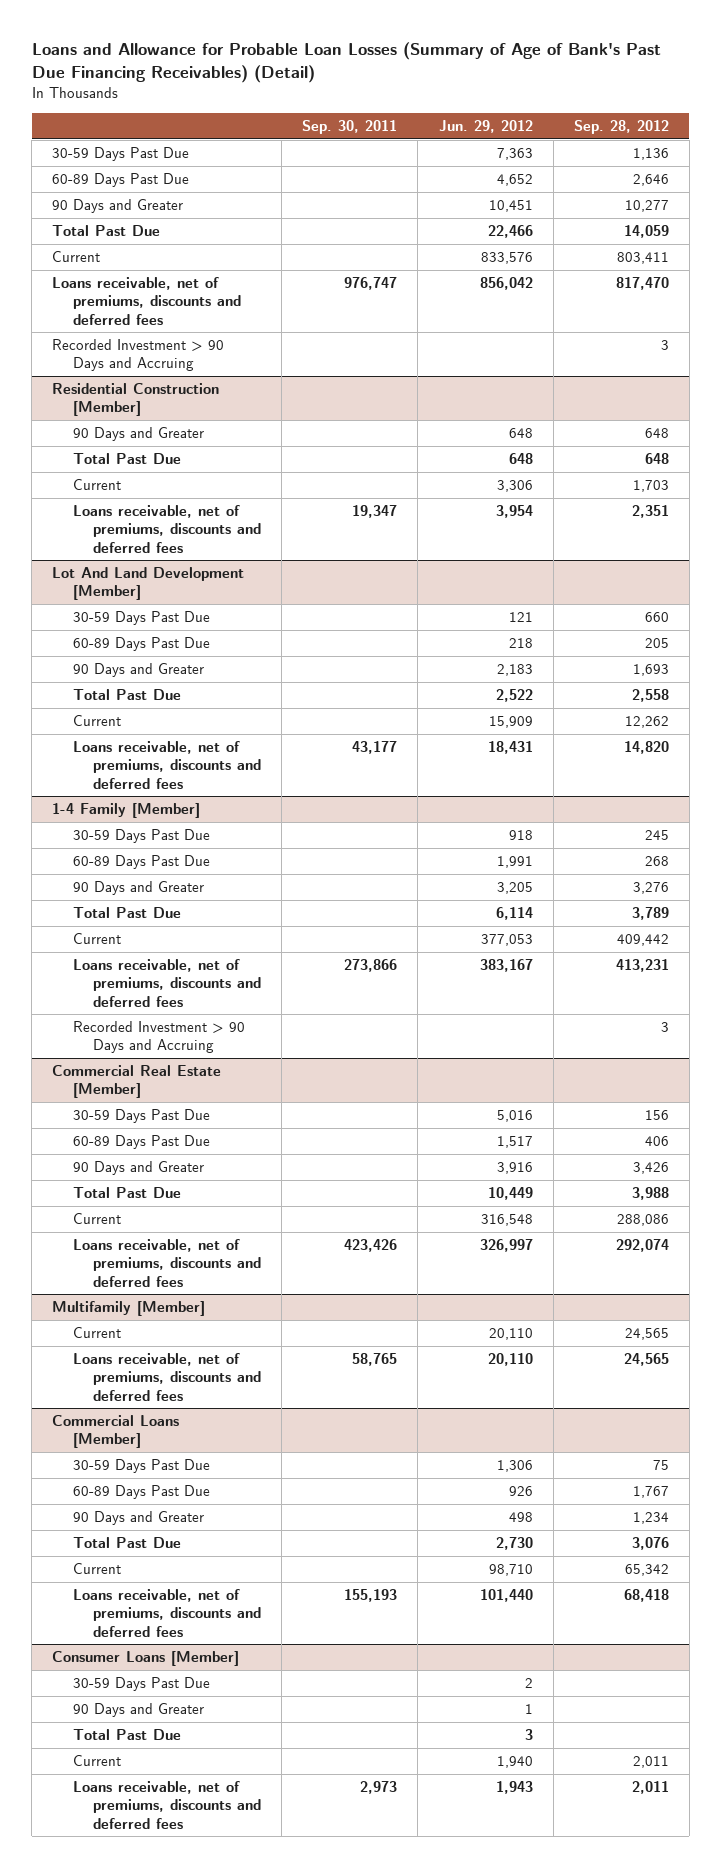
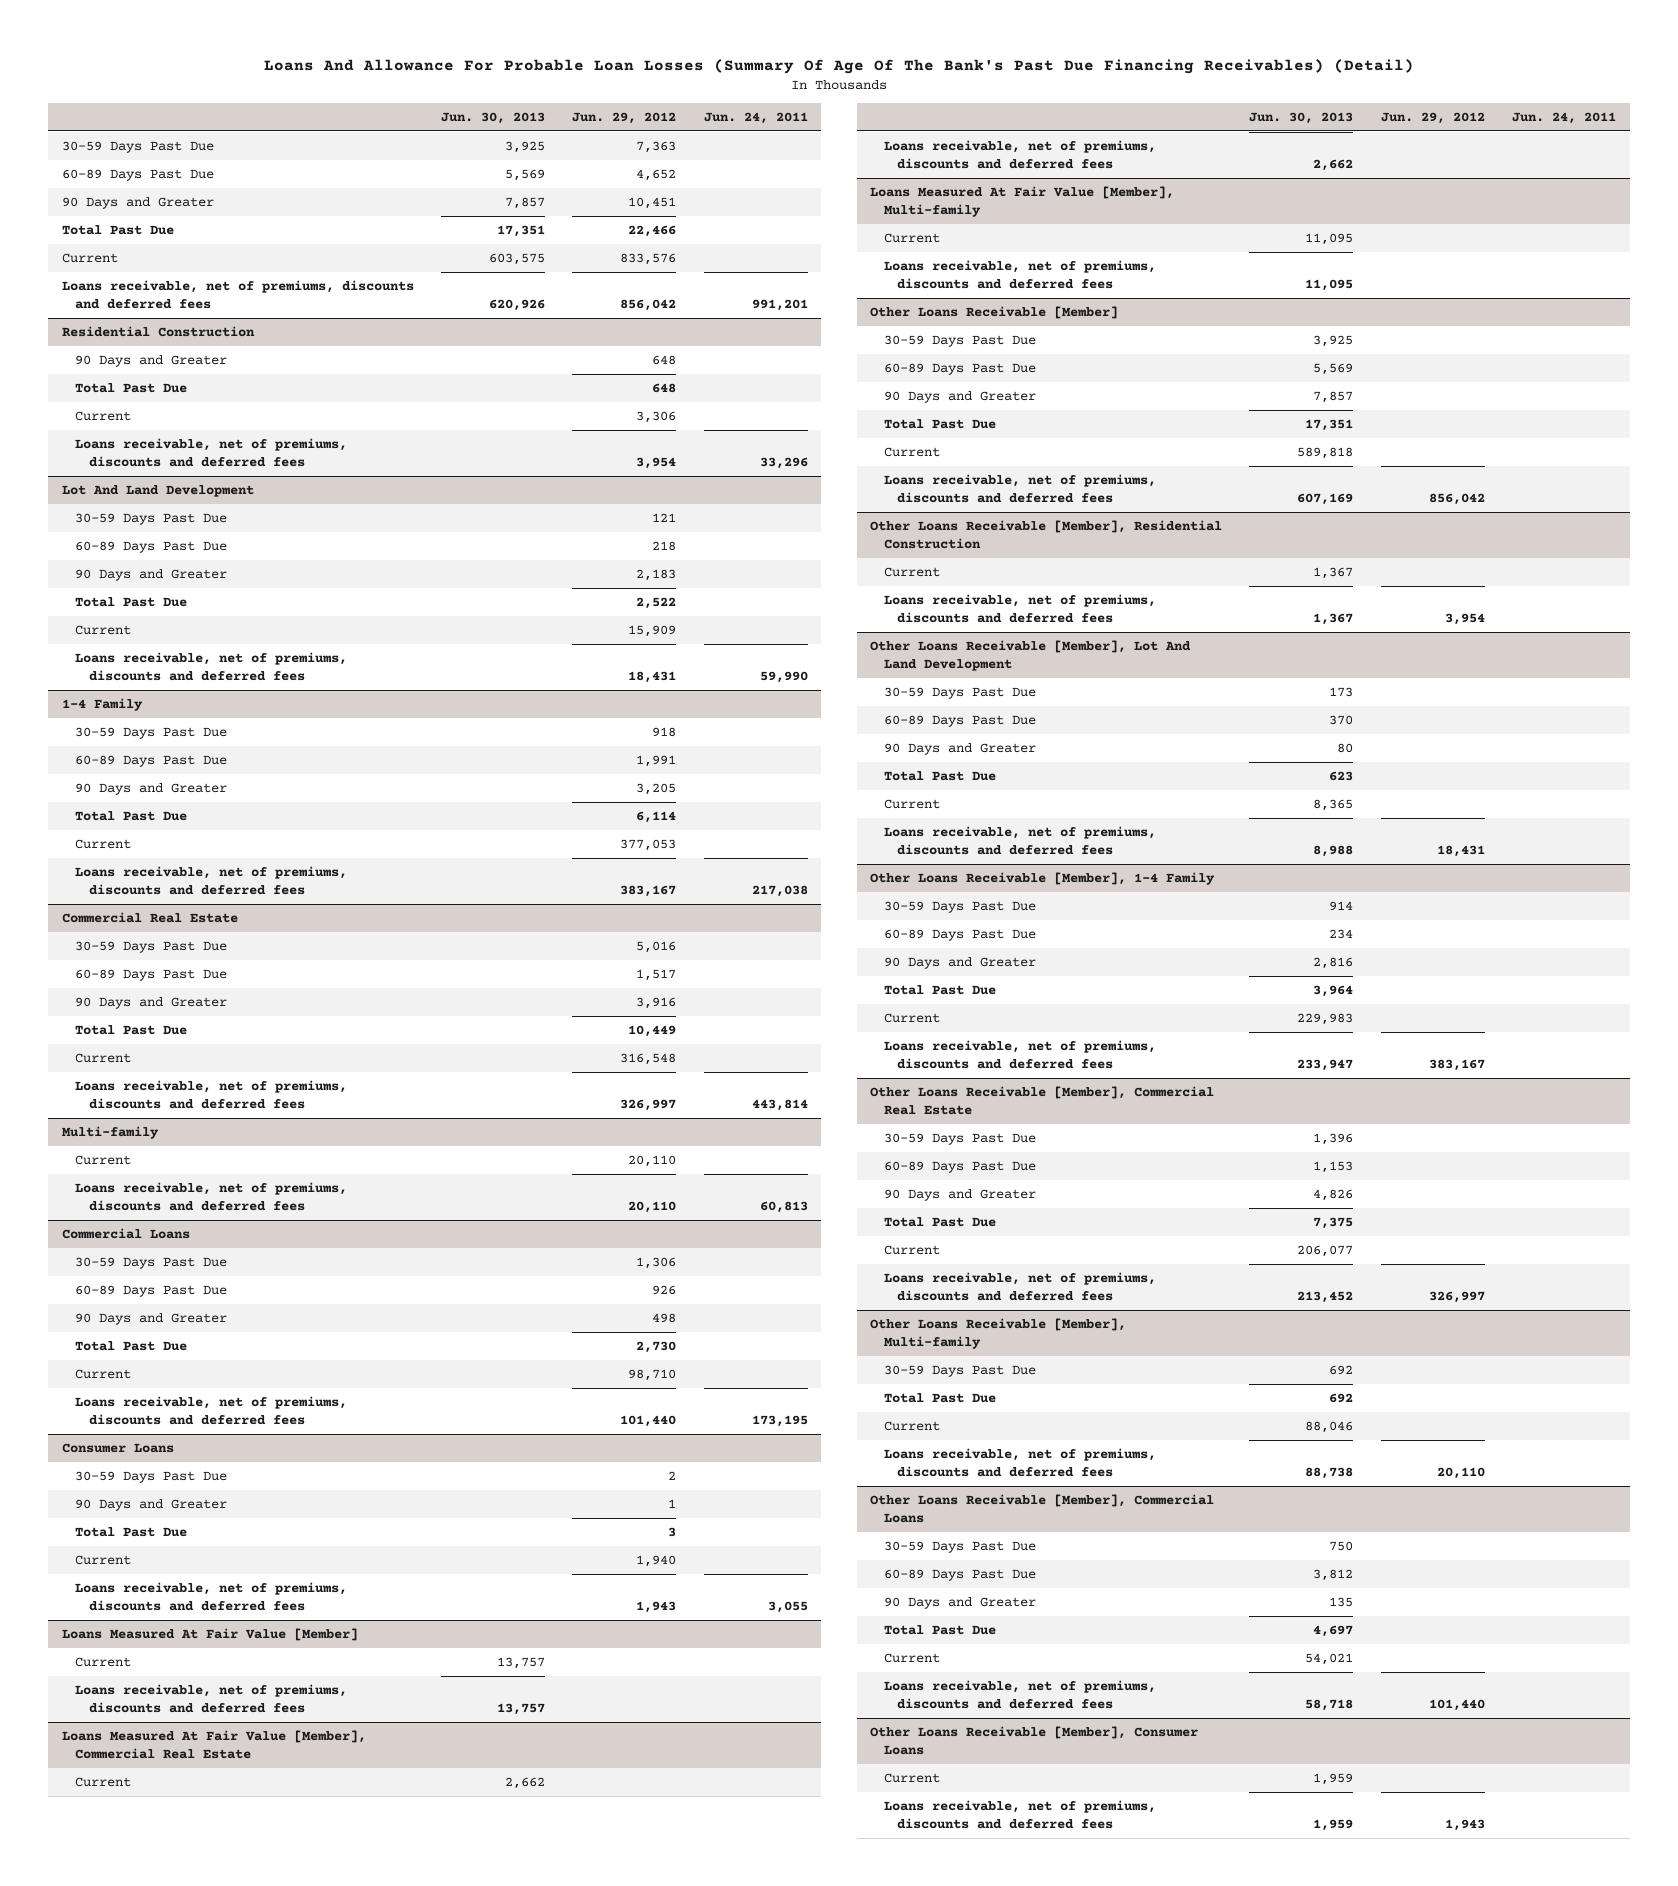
[31,41,661,84] Loans and Allowance for Probable Loan Losses (Summary of Age of Bank's Past Due Financing Receivables) (Detail) -> [263,58,1414,74] Loans And Allowance For Probable Loan Losses (Summary Of Age Of The Bank's Past Due Financing Receivables) (Detail)
[302,120,398,135] Sep. 30, 2011 -> none
[573,120,669,135] Sep. 28, 2012 -> none
none -> [441,112,546,125] Jun. 30, 2013
none -> [703,112,808,125] Jun. 24, 2011
[52,339,225,372] Recorded Investment > 90 Days and Accruing -> none
[52,383,220,417] Residential Construction [Member] -> [61,326,255,338] Residential Construction
[52,567,245,601] Lot And Land Development [Member] -> [61,485,254,498] Lot And Land Development
[52,803,201,819] 1-4 Family [Member] -> [61,698,143,712] 1-4 Family
[72,1021,245,1054] Recorded Investment > 90 Days and Accruing -> none
[52,1065,222,1099] Commercial Real Estate [Member] -> [61,912,238,924] Commercial Real Estate
[52,1301,206,1317] Multifamily [Member] -> [61,1126,159,1140] Multi-family
[52,1415,180,1449] Commercial Loans [Member] -> [61,1228,190,1240] Commercial Loans
[52,1651,240,1667] Consumer Loans [Member] -> [61,1443,174,1454] Consumer Loans
none -> [61,1628,358,1642] Loans Measured At Fair Value [Member]
none -> [75,1657,132,1668] Current
none -> [75,1684,348,1713] Loans receivable, net of premiums, discounts and deferred fees
none -> [61,1730,366,1759] Loans Measured At Fair Value [Member], Commercial Real Estate
none -> [75,1777,132,1788] Current
none -> [883,140,1156,169] Loans receivable, net of premiums, discounts and deferred fees
none -> [870,186,1175,217] Loans Measured At Fair Value [Member], Multi-family
none -> [883,233,940,244] Current
none -> [883,260,1156,289] Loans receivable, net of premiums, discounts and deferred fees
none -> [870,306,1119,320] Other Loans Receivable [Member]
none -> [883,335,1036,348] 30-59 Days Past Due
none -> [883,363,1036,376] 60-89 Days Past Due
none -> [883,391,1036,404] 90 Days and Greater
none -> [883,419,996,430] Total Past Due
none -> [883,447,940,458] Current
none -> [883,474,1156,503] Loans receivable, net of premiums, discounts and deferred fees
none -> [870,520,1223,549] Other Loans Receivable [Member], Residential Construction
none -> [883,567,940,578] Current
none -> [883,594,1156,623] Loans receivable, net of premiums, discounts and deferred fees
none -> [870,640,1192,671] Other Loans Receivable [Member], Lot And Land Development
none -> [883,687,1036,700] 30-59 Days Past Due
none -> [883,715,1036,728] 60-89 Days Past Due
none -> [883,743,1036,756] 90 Days and Greater
none -> [883,771,996,782] Total Past Due
none -> [883,799,940,810] Current
none -> [883,826,1156,855] Loans receivable, net of premiums, discounts and deferred fees
none -> [870,872,1216,886] Other Loans Receivable [Member], 1-4 Family
none -> [883,901,1036,914] 30-59 Days Past Due
none -> [883,929,1036,942] 60-89 Days Past Due
none -> [883,957,1036,970] 90 Days and Greater
none -> [883,985,996,996] Total Past Due
none -> [883,1013,940,1024] Current
none -> [883,1040,1156,1069] Loans receivable, net of premiums, discounts and deferred fees
none -> [870,1086,1215,1115] Other Loans Receivable [Member], Commercial Real Estate
none -> [883,1133,1036,1146] 30-59 Days Past Due
none -> [883,1161,1036,1174] 60-89 Days Past Due
none -> [883,1189,1036,1202] 90 Days and Greater
none -> [883,1217,996,1228] Total Past Due
none -> [883,1245,940,1256] Current
none -> [883,1272,1156,1301] Loans receivable, net of premiums, discounts and deferred fees
none -> [870,1318,1127,1349] Other Loans Receivable [Member], Multi-family
none -> [883,1365,1036,1378] 30-59 Days Past Due
none -> [883,1393,996,1404] Total Past Due
none -> [883,1421,940,1432] Current
none -> [883,1448,1156,1477] Loans receivable, net of premiums, discounts and deferred fees
none -> [870,1494,1215,1523] Other Loans Receivable [Member], Commercial Loans
none -> [883,1541,1036,1554] 30-59 Days Past Due
none -> [883,1569,1036,1582] 60-89 Days Past Due
none -> [883,1597,1036,1610] 90 Days and Greater
none -> [883,1625,996,1636] Total Past Due
none -> [883,1653,940,1664] Current
none -> [883,1680,1156,1709] Loans receivable, net of premiums, discounts and deferred fees
none -> [870,1726,1199,1755] Other Loans Receivable [Member], Consumer Loans
none -> [883,1773,940,1784] Current
none -> [883,1800,1156,1829] Loans receivable, net of premiums, discounts and deferred fees

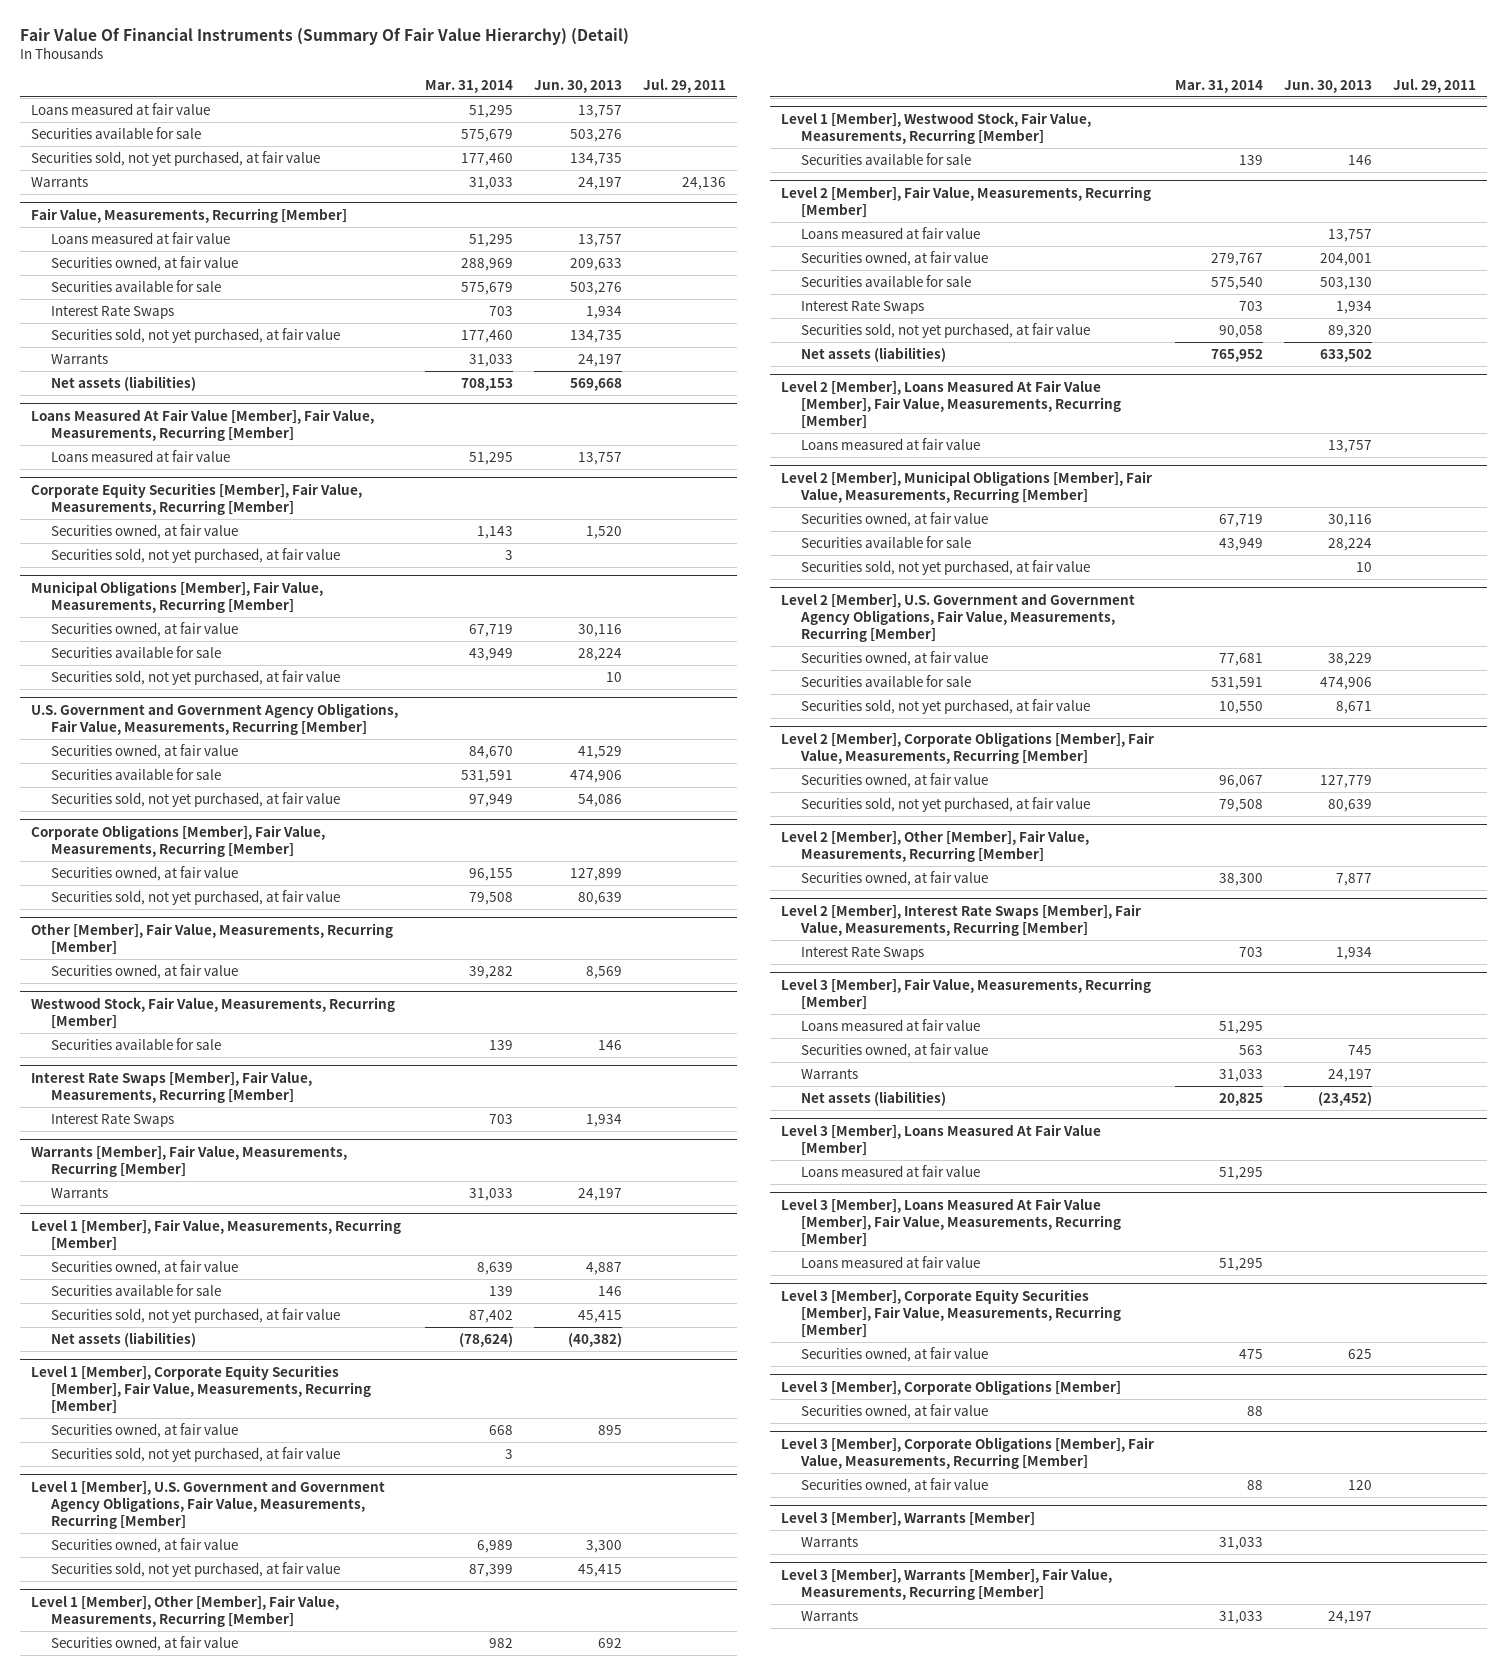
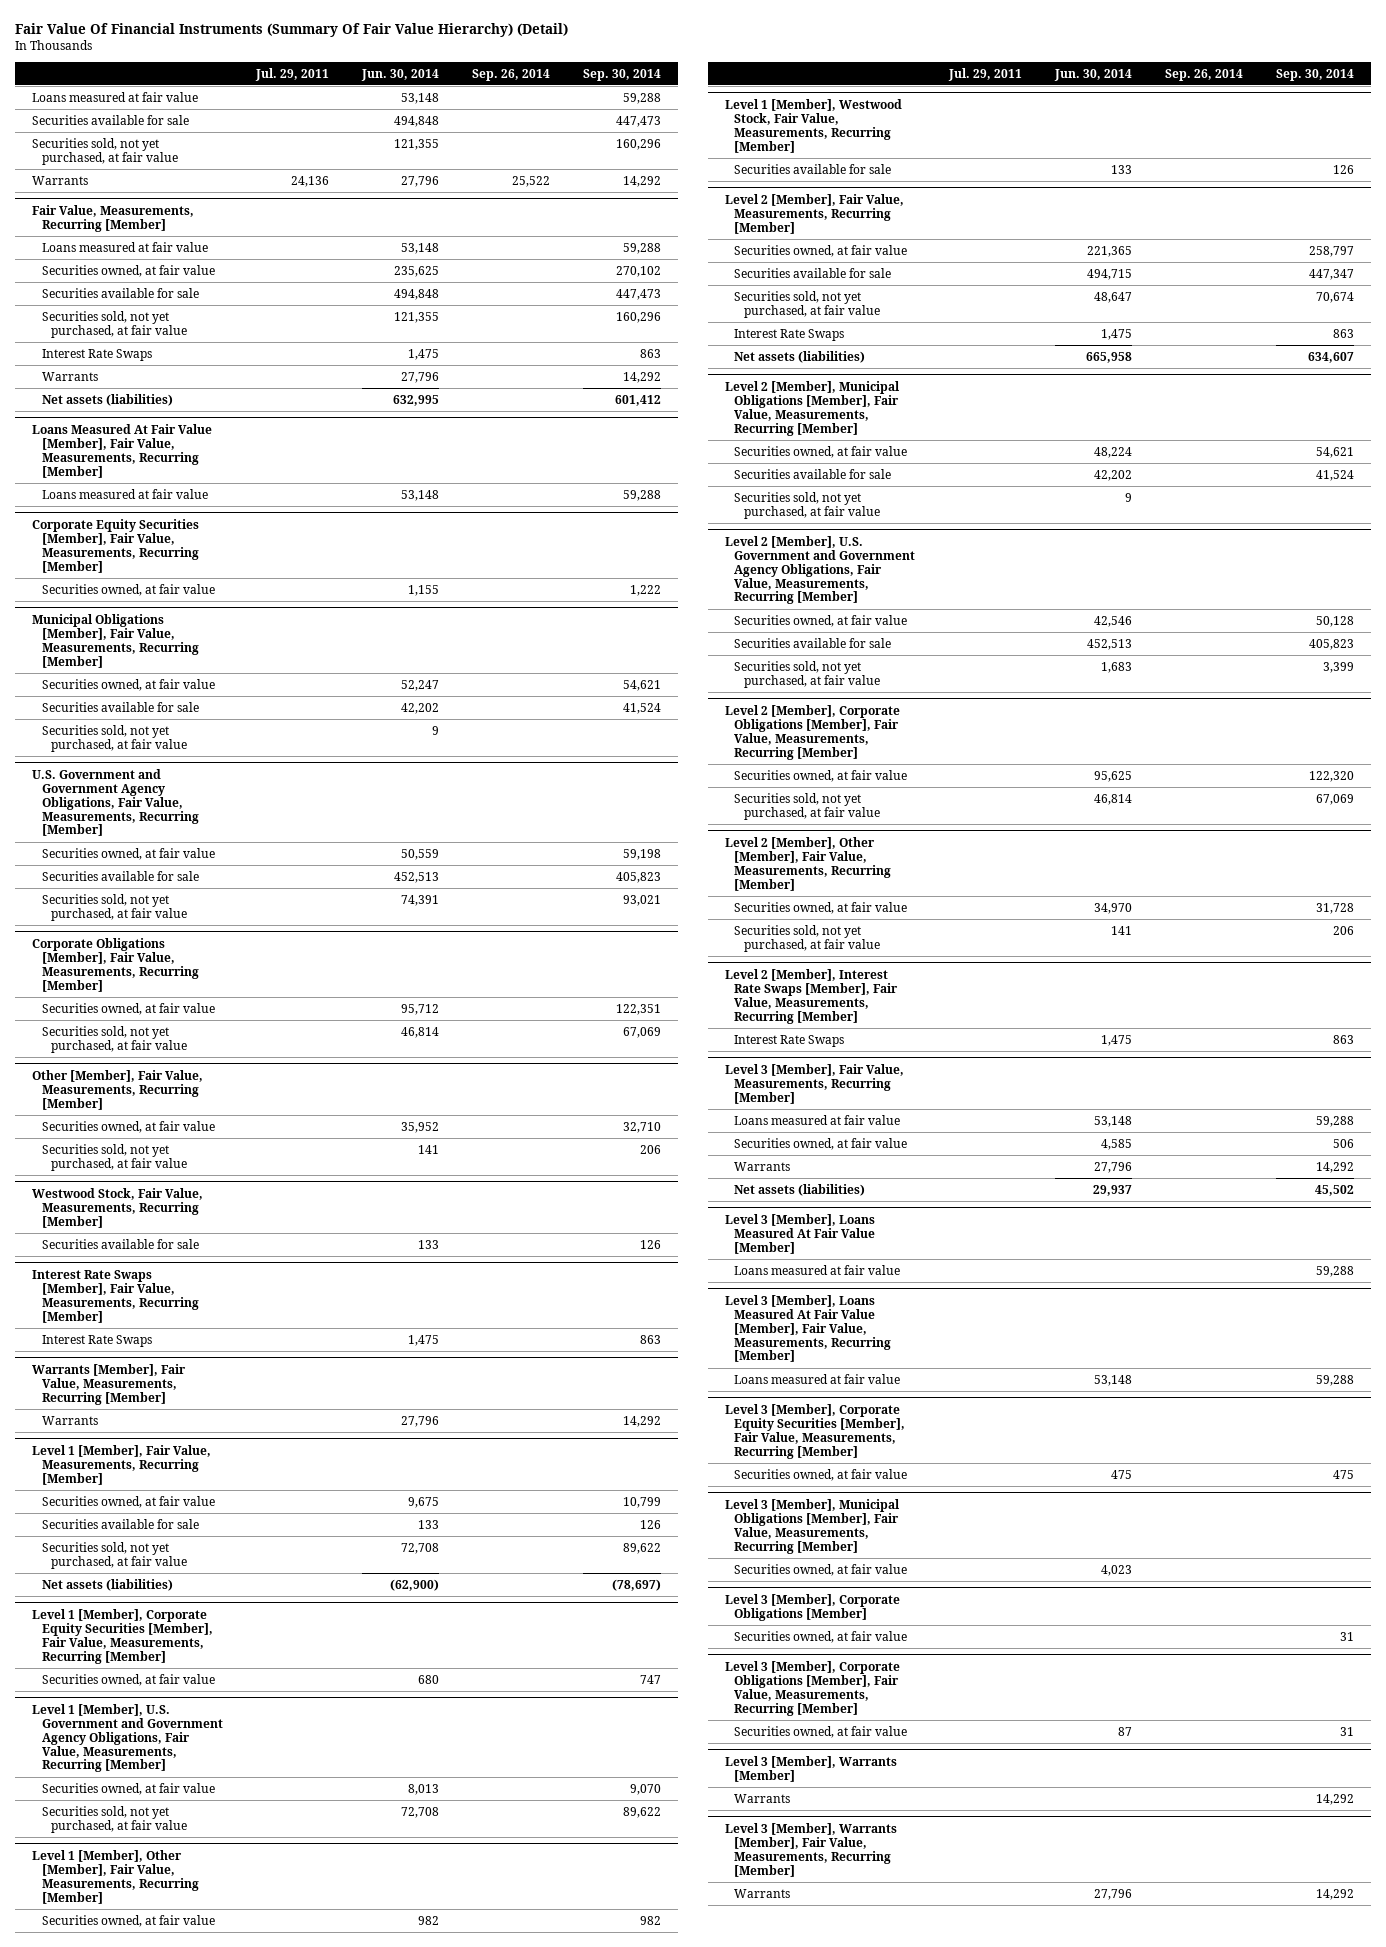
[425,79,514,93] Mar. 31, 2014 -> none
[534,79,623,93] Jun. 30, 2013 -> none
none -> [361,68,440,81] Jun. 30, 2014
none -> [472,68,551,81] Sep. 26, 2014
none -> [583,68,662,81] Sep. 30, 2014
[50,305,174,320] Interest Rate Swaps -> [41,348,152,361] Interest Rate Swaps
[50,548,340,564] Securities sold, not yet purchased, at fair value -> none
none -> [41,1143,188,1171] Securities sold, not yet purchased, at fair value
[50,1447,340,1463] Securities sold, not yet purchased, at fair value -> none
[800,227,980,240] Loans measured at fair value -> none
[800,300,924,315] Interest Rate Swaps -> [734,328,845,341] Interest Rate Swaps
[780,379,1121,429] Level 2 [Member], Loans Measured At Fair Value [Member], Fair Value, Measurements, Recurring [Member] -> none
[800,438,980,451] Loans measured at fair value -> none
none -> [734,924,881,952] Securities sold, not yet purchased, at fair value
none -> [724,1498,900,1554] Level 3 [Member], Municipal Obligations [Member], Fair Value, Measurements, Recurring [Member]
none -> [734,1563,908,1576] Securities owned, at fair value

